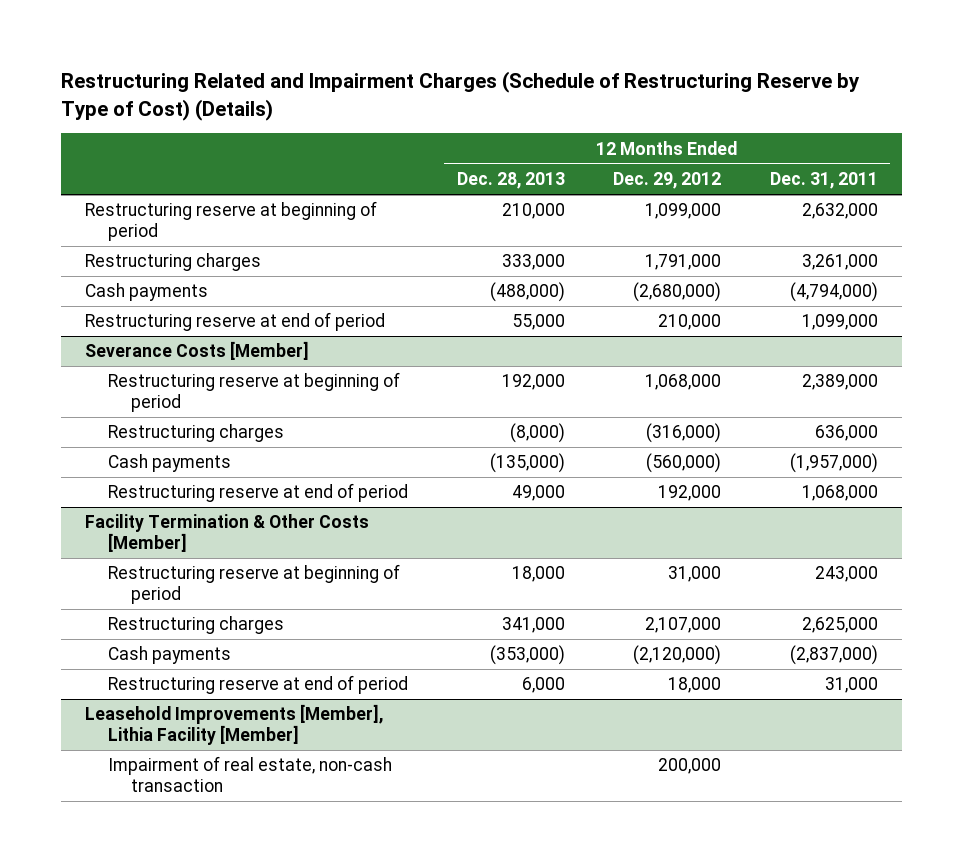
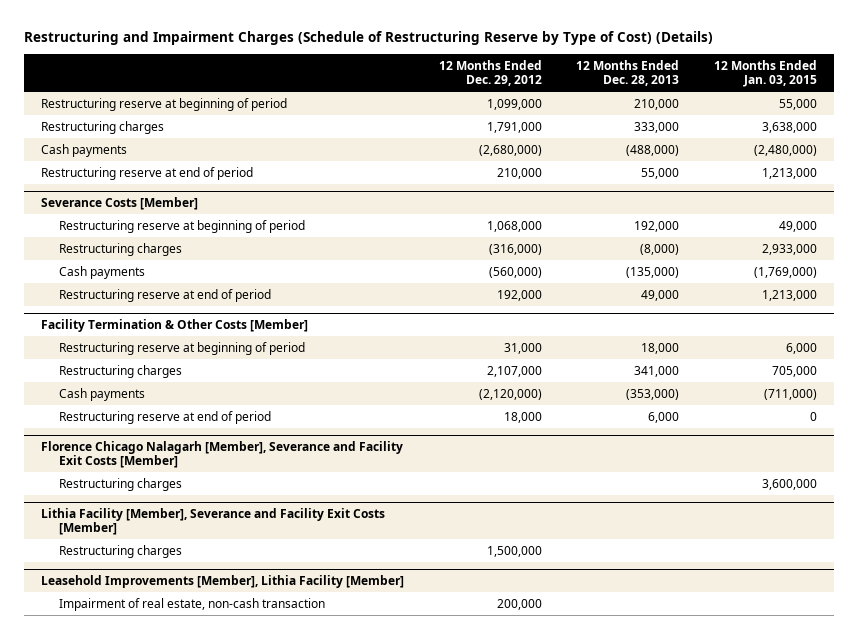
[60,71,860,121] Restructuring Related and Impairment Charges (Schedule of Restructuring Reserve by Type of Cost) (Details) -> [23,31,713,46] Restructuring and Impairment Charges (Schedule of Restructuring Reserve by Type of Cost) (Details)
[769,172,878,190] Dec. 31, 2011 -> none
none -> [713,59,817,87] 12 Months Ended Jan. 03, 2015
none -> [41,440,404,469] Florence Chicago Nalagarh [Member], Severance and Facility Exit Costs [Member]
none -> [58,477,182,491] Restructuring charges
none -> [41,507,386,536] Lithia Facility [Member], Severance and Facility Exit Costs [Member]
none -> [58,544,182,558] Restructuring charges

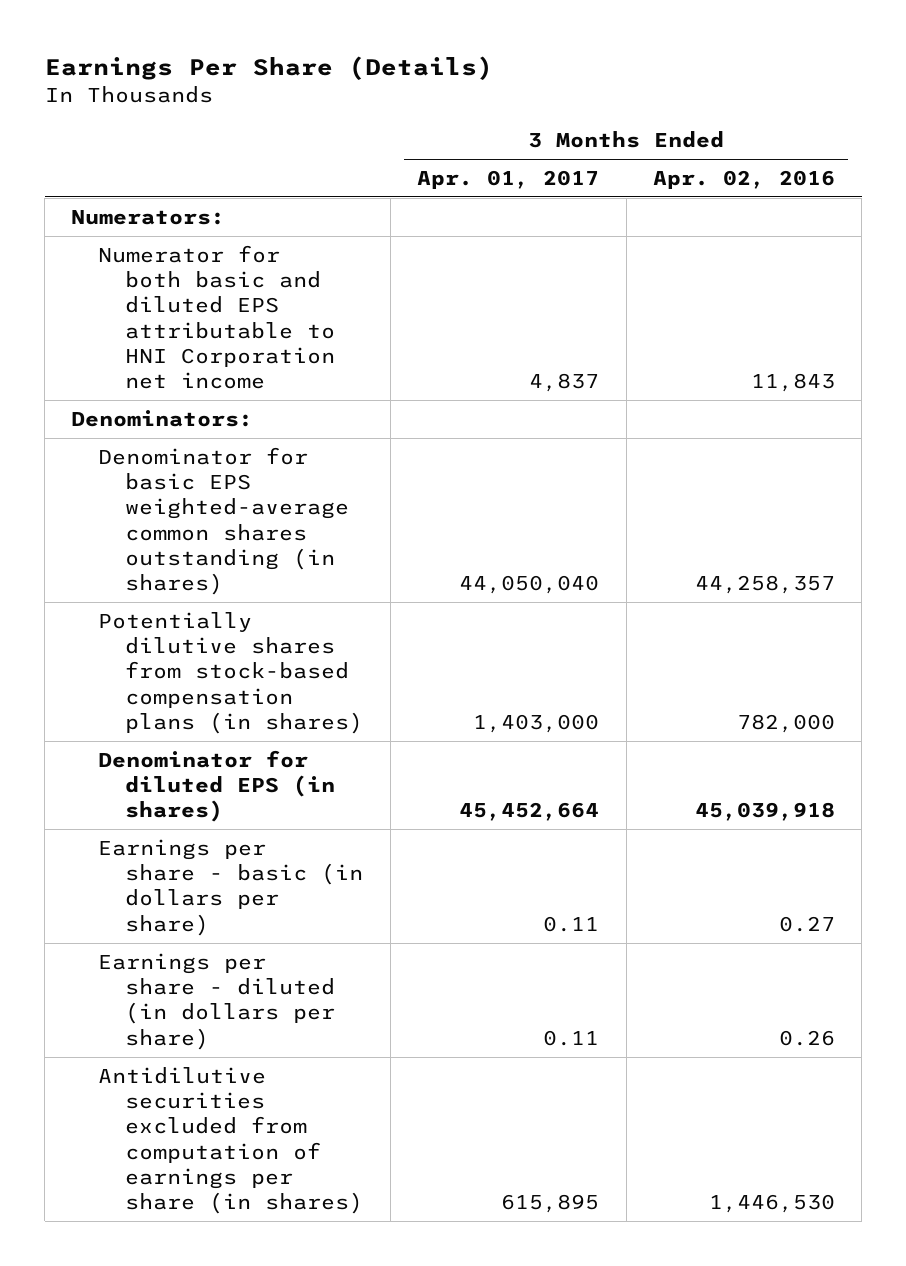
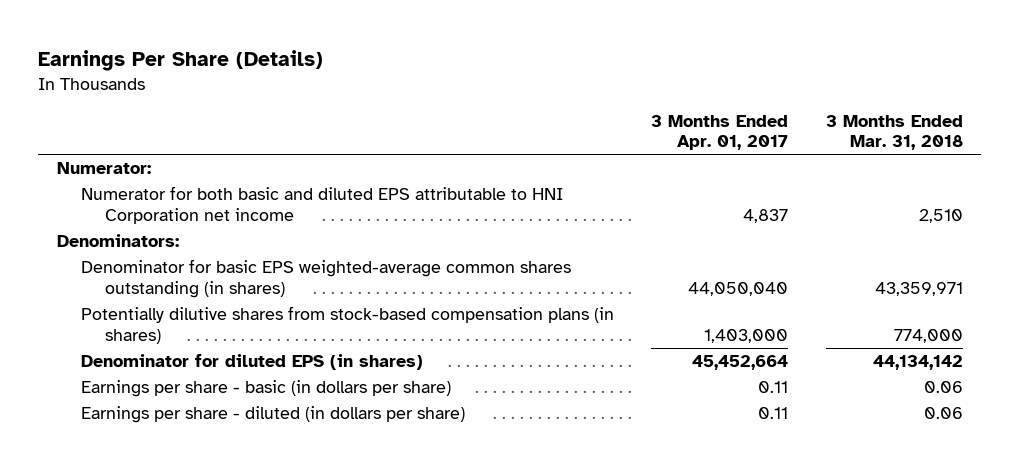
[652,169,835,189] Apr. 02, 2016 -> none
none -> [825,114,963,151] 3 Months Ended Mar. 31, 2018
[71,209,226,225] Numerators: -> [56,162,151,175] Numerator:
[98,1066,364,1215] Antidilutive securities excluded from computation of earnings per share (in shares) -> none

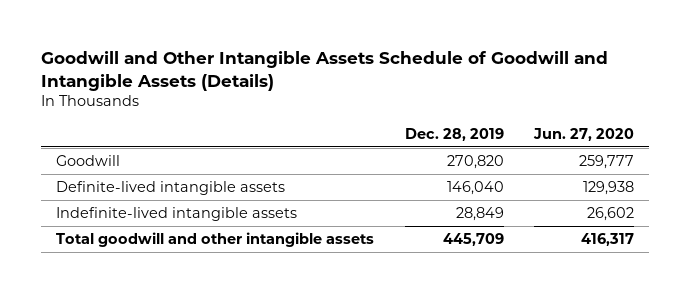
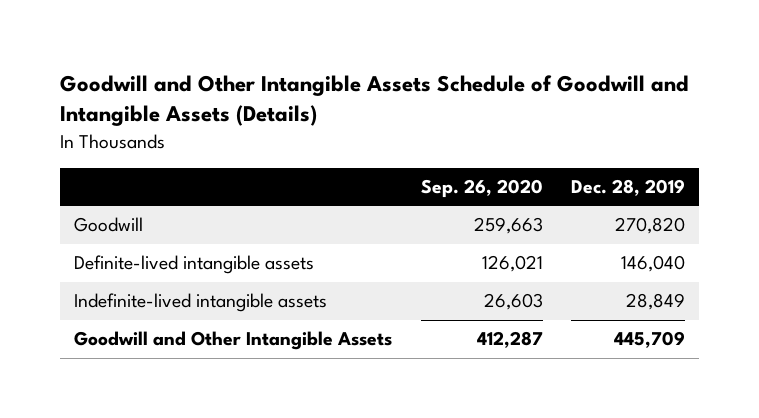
[533,127,635,141] Jun. 27, 2020 -> none
none -> [420,178,543,198] Sep. 26, 2020
[56,231,375,247] Total goodwill and other intangible assets -> [74,331,393,351] Goodwill and Other Intangible Assets

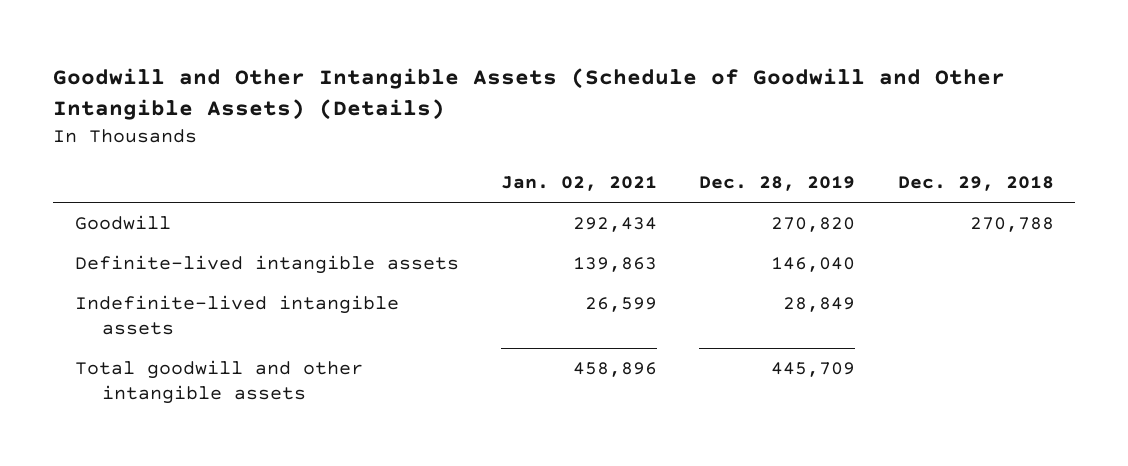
[60,74,690,127] Goodwill and Other Intangible Assets Schedule of Goodwill and Intangible Assets (Details) -> [53,68,1006,120] Goodwill and Other Intangible Assets (Schedule of Goodwill and Other Intangible Assets) (Details)
[420,178,543,198] Sep. 26, 2020 -> none
none -> [500,175,657,191] Jan. 02, 2021
none -> [897,175,1054,191] Dec. 29, 2018
[74,331,393,351] Goodwill and Other Intangible Assets -> [74,360,363,405] Total goodwill and other intangible assets

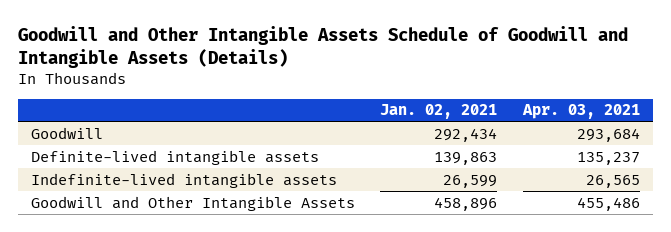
[53,68,1006,120] Goodwill and Other Intangible Assets (Schedule of Goodwill and Other Intangible Assets) (Details) -> [17,25,628,68] Goodwill and Other Intangible Assets Schedule of Goodwill and Intangible Assets (Details)
[699,175,856,191] Dec. 28, 2019 -> none
[897,175,1054,191] Dec. 29, 2018 -> none
none -> [522,104,641,120] Apr. 03, 2021
[74,360,363,405] Total goodwill and other intangible assets -> [30,195,355,211] Goodwill and Other Intangible Assets

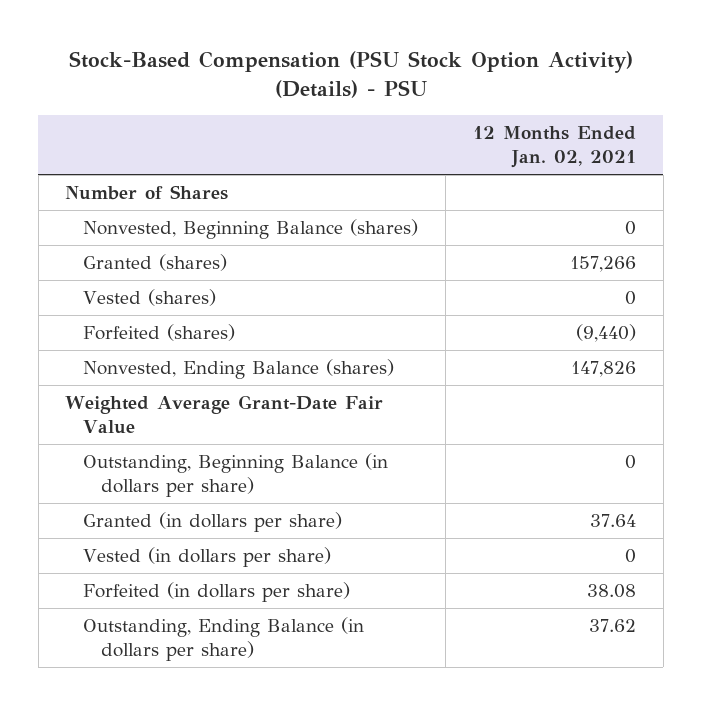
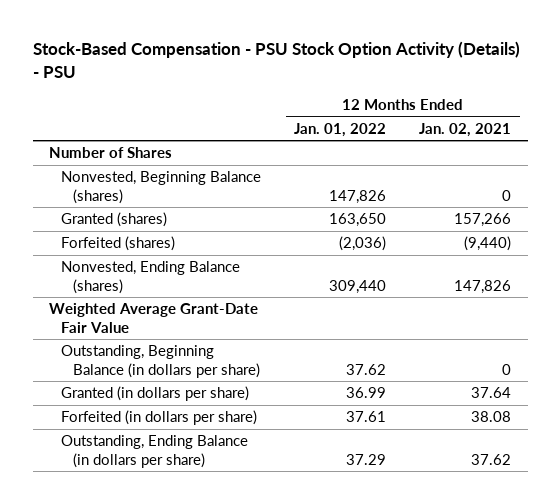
[68,51,633,99] Stock-Based Compensation (PSU Stock Option Activity) (Details) - PSU -> [32,41,520,79] Stock-Based Compensation - PSU Stock Option Activity (Details) - PSU
none -> [294,122,387,137] Jan. 01, 2022
[83,289,217,307] Vested (shares) -> none
[83,547,332,568] Vested (in dollars per share) -> none

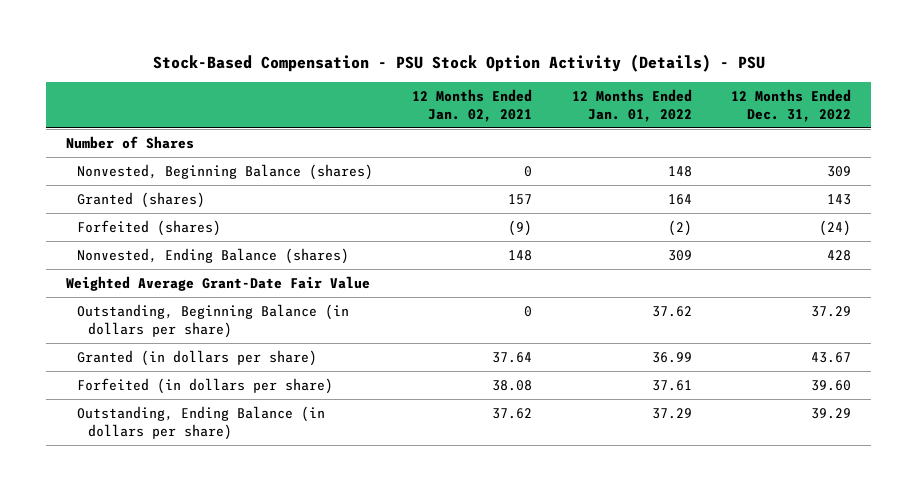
none -> [731,88,852,122] 12 Months Ended Dec. 31, 2022
[329,189,387,204] 147,826 -> [667,165,692,177] 148
[329,213,387,228] 163,650 -> [667,193,692,205] 164
[454,213,512,228] 157,266 -> [508,193,533,205] 157
[339,236,387,252] (2,036) -> [667,219,692,236] (2)
[464,236,512,252] (9,440) -> [508,219,533,236] (9)
[329,279,387,294] 309,440 -> [667,249,692,261] 309
[454,279,512,294] 147,826 -> [508,249,533,261] 148

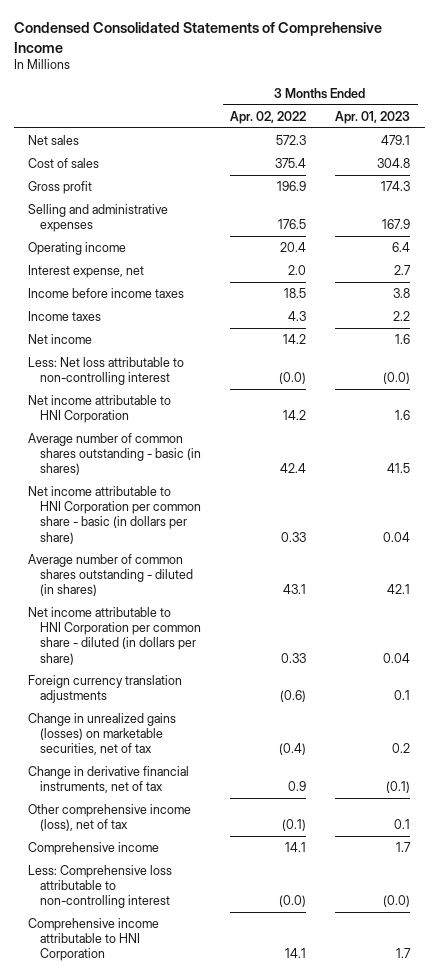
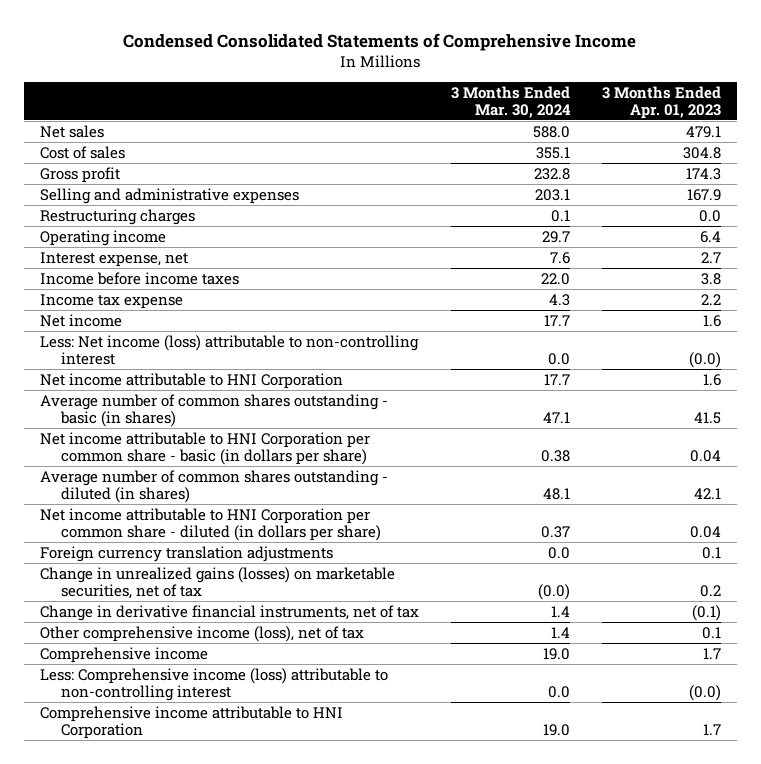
[230,111,307,125] Apr. 02, 2022 -> none
none -> [450,85,571,118] 3 Months Ended Mar. 30, 2024
none -> [39,208,195,225] Restructuring charges
[28,311,102,322] Income taxes -> [39,293,183,309] Income tax expense
[28,357,185,386] Less: Net loss attributable to non-controlling interest -> [39,334,419,366] Less: Net income (loss) attributable to non-controlling interest
[28,865,173,909] Less: Comprehensive loss attributable to non-controlling interest -> [39,667,388,702] Less: Comprehensive income (loss) attributable to non-controlling interest

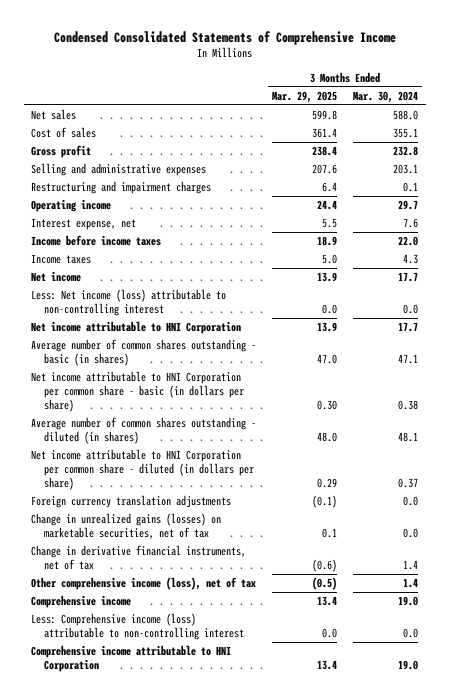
[602,85,722,119] 3 Months Ended Apr. 01, 2023 -> none
none -> [272,91,338,104] Mar. 29, 2025
[39,208,195,225] Restructuring charges -> [31,181,212,195] Restructuring and impairment charges
[39,293,183,309] Income tax expense -> [31,254,92,265] Income taxes
[537,584,570,601] (0.0) -> [403,527,419,538] 0.0

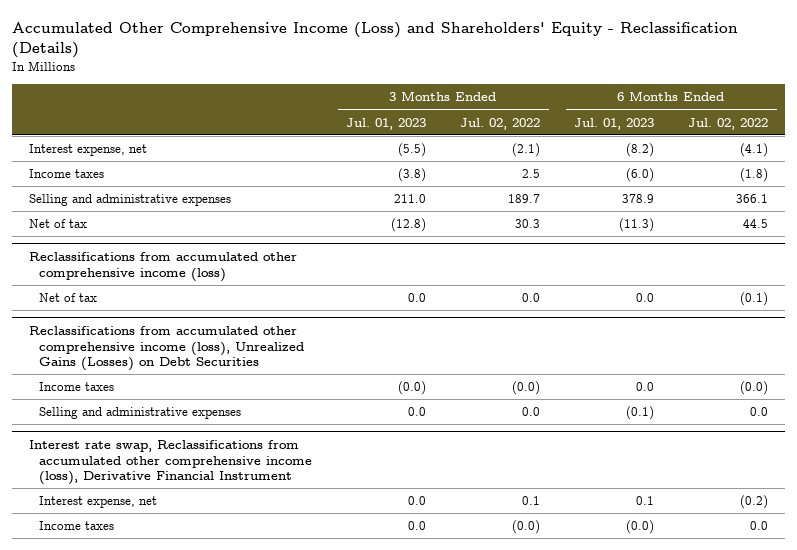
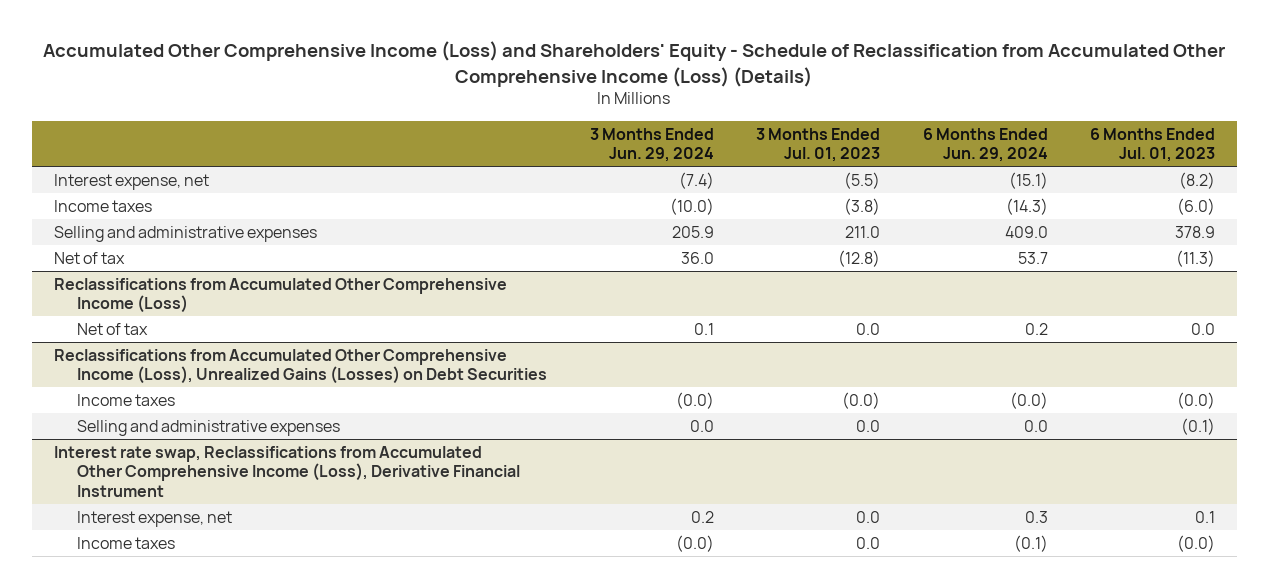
[12,21,739,59] Accumulated Other Comprehensive Income (Loss) and Shareholders' Equity - Reclassification (Details) -> [43,41,1226,87] Accumulated Other Comprehensive Income (Loss) and Shareholders' Equity - Schedule of Reclassification from Accumulated Other Comprehensive Income (Loss) (Details)
[460,117,541,130] Jul. 02, 2022 -> none
[688,117,769,130] Jul. 02, 2022 -> none
none -> [589,127,714,162] 3 Months Ended Jun. 29, 2024
none -> [922,127,1048,162] 6 Months Ended Jun. 29, 2024
[29,252,298,282] Reclassifications from accumulated other comprehensive income (loss) -> [53,277,507,314] Reclassifications from Accumulated Other Comprehensive Income (Loss)
[29,326,305,372] Reclassifications from accumulated other comprehensive income (loss), Unrealized Gains (Losses) on Debt Securities -> [53,348,548,385] Reclassifications from Accumulated Other Comprehensive Income (Loss), Unrealized Gains (Losses) on Debt Securities
[636,382,655,392] 0.0 -> [1177,391,1216,409] (0.0)
[29,440,313,486] Interest rate swap, Reclassifications from accumulated other comprehensive income (loss), Derivative Financial Instrument -> [53,445,521,497] Interest rate swap, Reclassifications from Accumulated Other Comprehensive Income (Loss), Derivative Financial Instrument

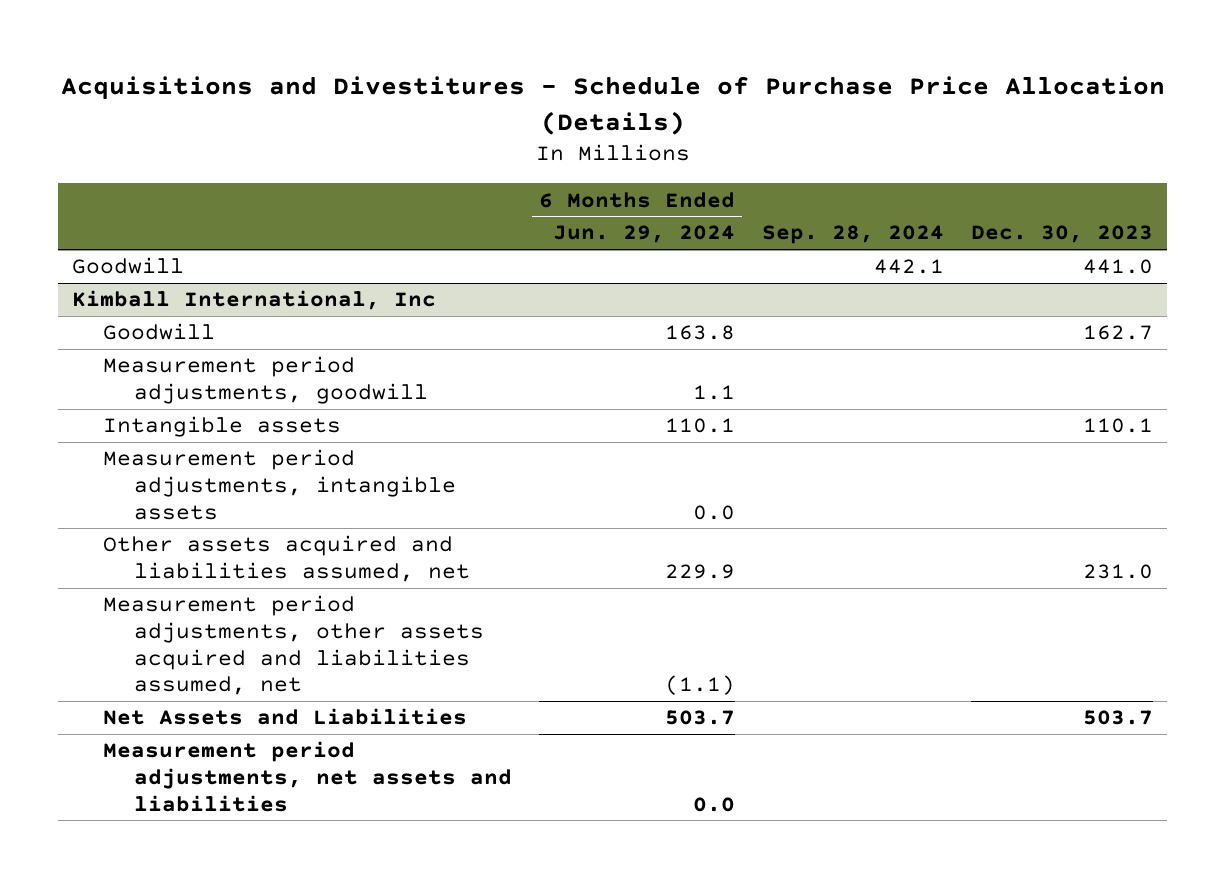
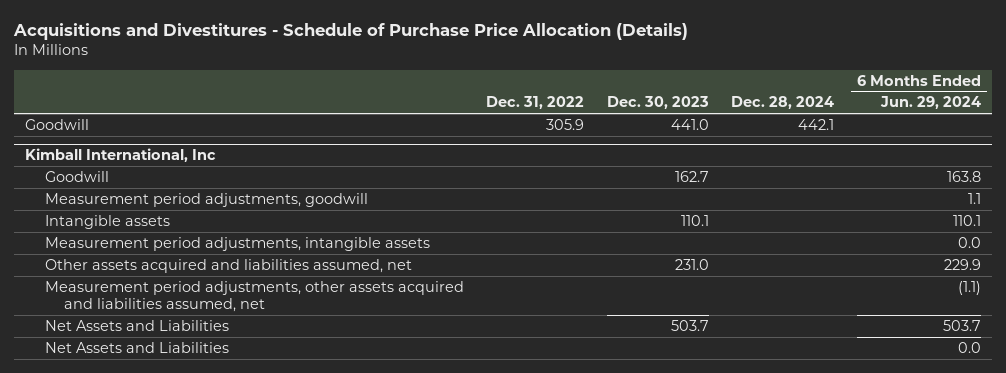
[762,225,945,245] Sep. 28, 2024 -> none
none -> [486,96,585,110] Dec. 31, 2022
none -> [731,96,835,110] Dec. 28, 2024
[102,741,513,812] Measurement period adjustments, net assets and liabilities -> [44,341,229,353] Net Assets and Liabilities

